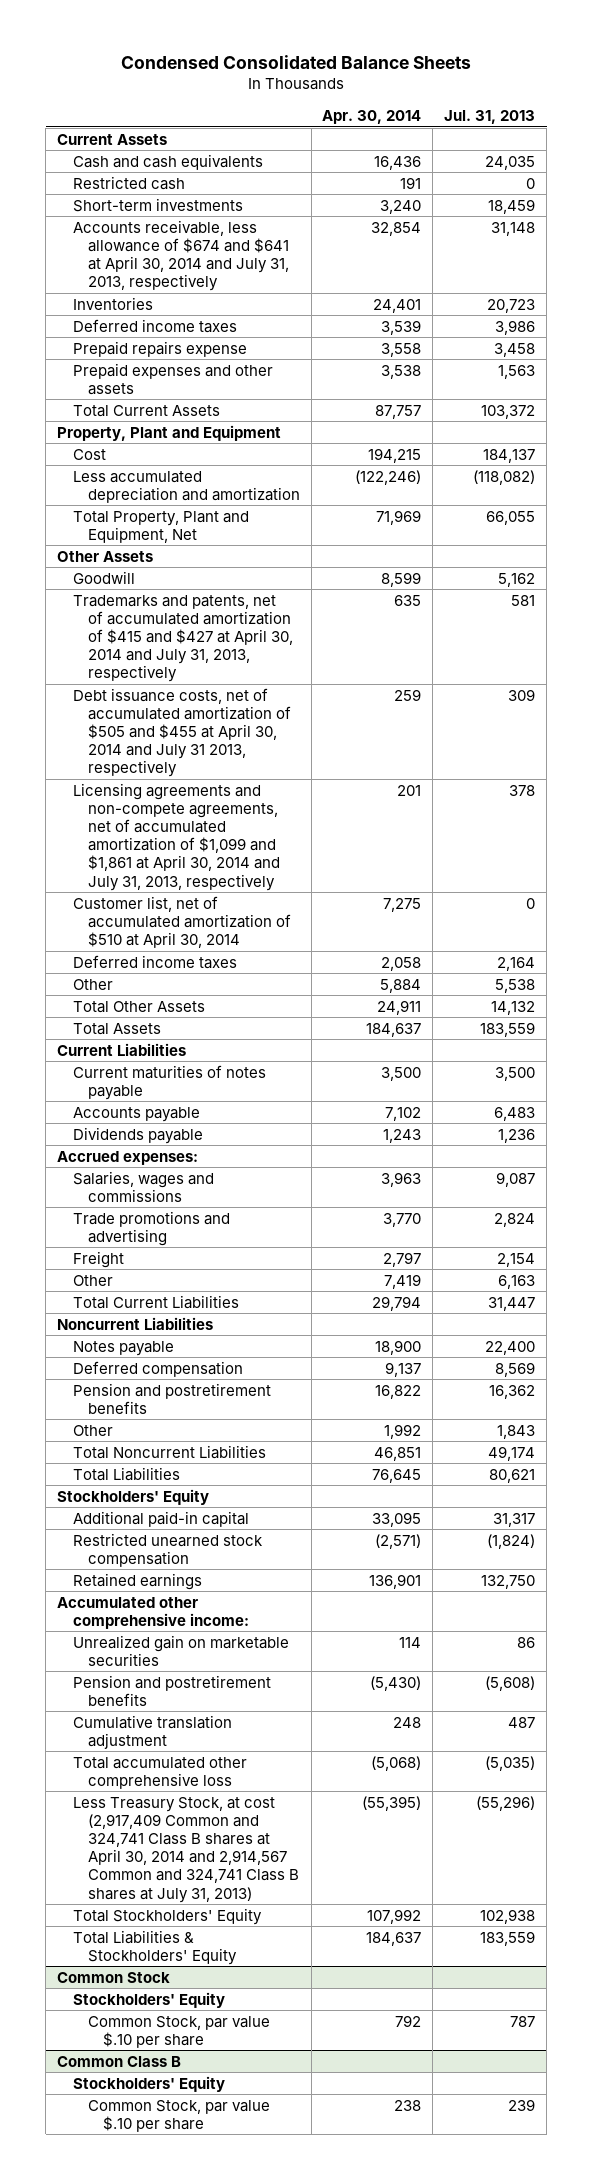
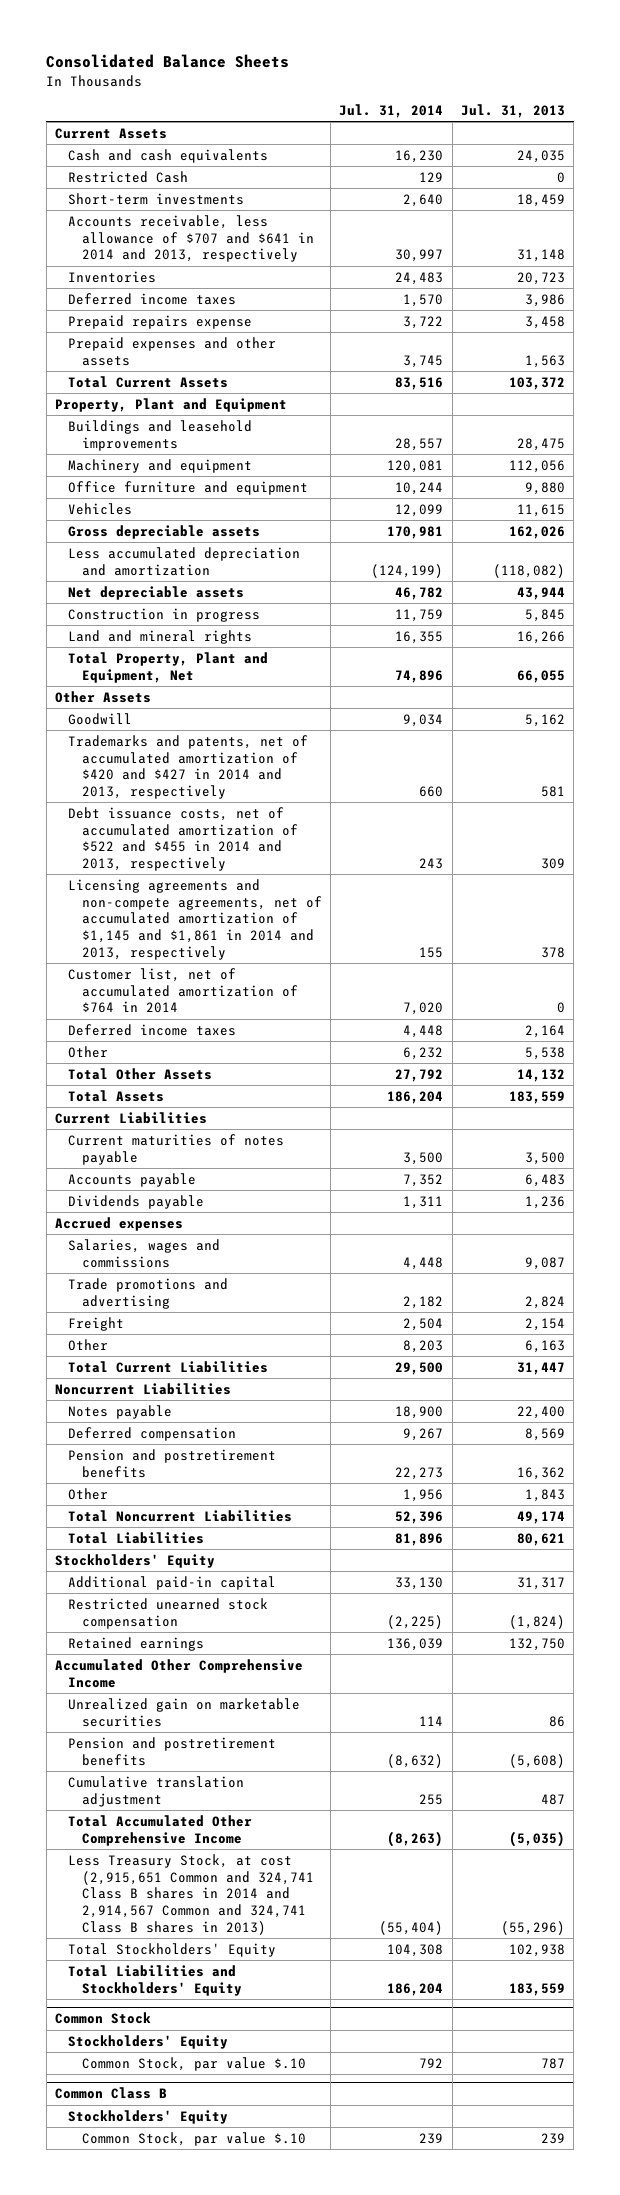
[121,55,472,70] Condensed Consolidated Balance Sheets -> [46,54,290,69] Consolidated Balance Sheets
[322,110,422,125] Apr. 30, 2014 -> none
none -> [339,103,444,118] Jul. 31, 2014
[72,175,185,190] Restricted cash -> [68,170,189,183] Restricted Cash
[72,219,289,292] Accounts receivable, less allowance of $674 and $641 at April 30, 2014 and July 31, 2013, respectively -> [68,214,314,263] Accounts receivable, less allowance of $707 and $641 in 2014 and 2013, respectively
[72,448,106,460] Cost -> none
none -> [68,419,253,451] Buildings and leasehold improvements
none -> [68,458,253,473] Machinery and equipment
none -> [68,480,309,495] Office furniture and equipment
none -> [68,502,133,515] Vehicles
none -> [68,524,261,539] Gross depreciable assets
none -> [68,585,245,600] Net depreciable assets
none -> [68,607,261,622] Construction in progress
none -> [68,629,253,644] Land and mineral rights
[72,594,293,683] Trademarks and patents, net of accumulated amortization of $415 and $427 at April 30, 2014 and July 31, 2013, respectively -> [68,734,309,799] Trademarks and patents, net of accumulated amortization of $420 and $427 in 2014 and 2013, respectively
[72,687,291,778] Debt issuance costs, net of accumulated amortization of $505 and $455 at April 30, 2014 and July 31 2013, respectively -> [68,806,298,871] Debt issuance costs, net of accumulated amortization of $522 and $455 in 2014 and 2013, respectively
[72,782,280,891] Licensing agreements and non-compete agreements, net of accumulated amortization of $1,099 and $1,861 at April 30, 2014 and July 31, 2013, respectively -> [68,878,322,960] Licensing agreements and non-compete agreements, net of accumulated amortization of $1,145 and $1,861 in 2014 and 2013, respectively
[72,895,291,948] Customer list, net of accumulated amortization of $510 at April 30, 2014 -> [68,967,298,1014] Customer list, net of accumulated amortization of $764 in 2014
[57,1150,199,1165] Accrued expenses: -> [55,1216,184,1231] Accrued expenses
[57,1596,249,1629] Accumulated other comprehensive income: -> [55,1658,304,1688] Accumulated Other Comprehensive Income
[72,1756,247,1789] Total accumulated other comprehensive loss -> [68,1814,253,1846] Total Accumulated Other Comprehensive Income
[72,1796,299,1903] Less Treasury Stock, at cost (2,917,409 Common and 324,741 Class B shares at April 30, 2014 and 2,914,567 Common and 324,741 Class B shares at July 31, 2013) -> [68,1853,314,1935] Less Treasury Stock, at cost (2,915,651 Common and 324,741 Class B shares in 2014 and 2,914,567 Common and 324,741 Class B shares in 2013)
[72,1929,237,1965] Total Liabilities & Stockholders' Equity -> [68,1964,242,1996] Total Liabilities and Stockholders' Equity
[87,2015,270,2048] Common Stock, par value $.10 per share -> [81,2056,306,2071] Common Stock, par value $.10
[87,2099,270,2132] Common Stock, par value $.10 per share -> [81,2131,306,2146] Common Stock, par value $.10

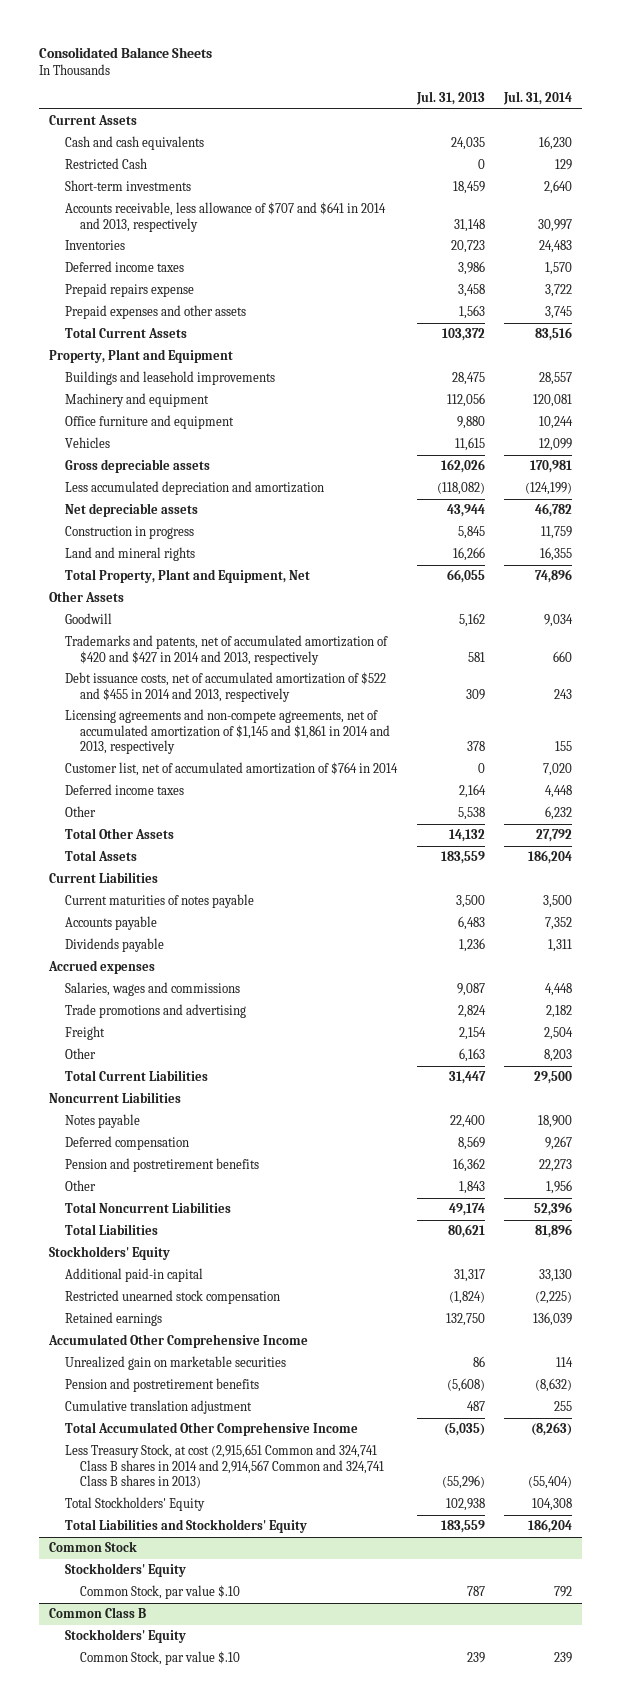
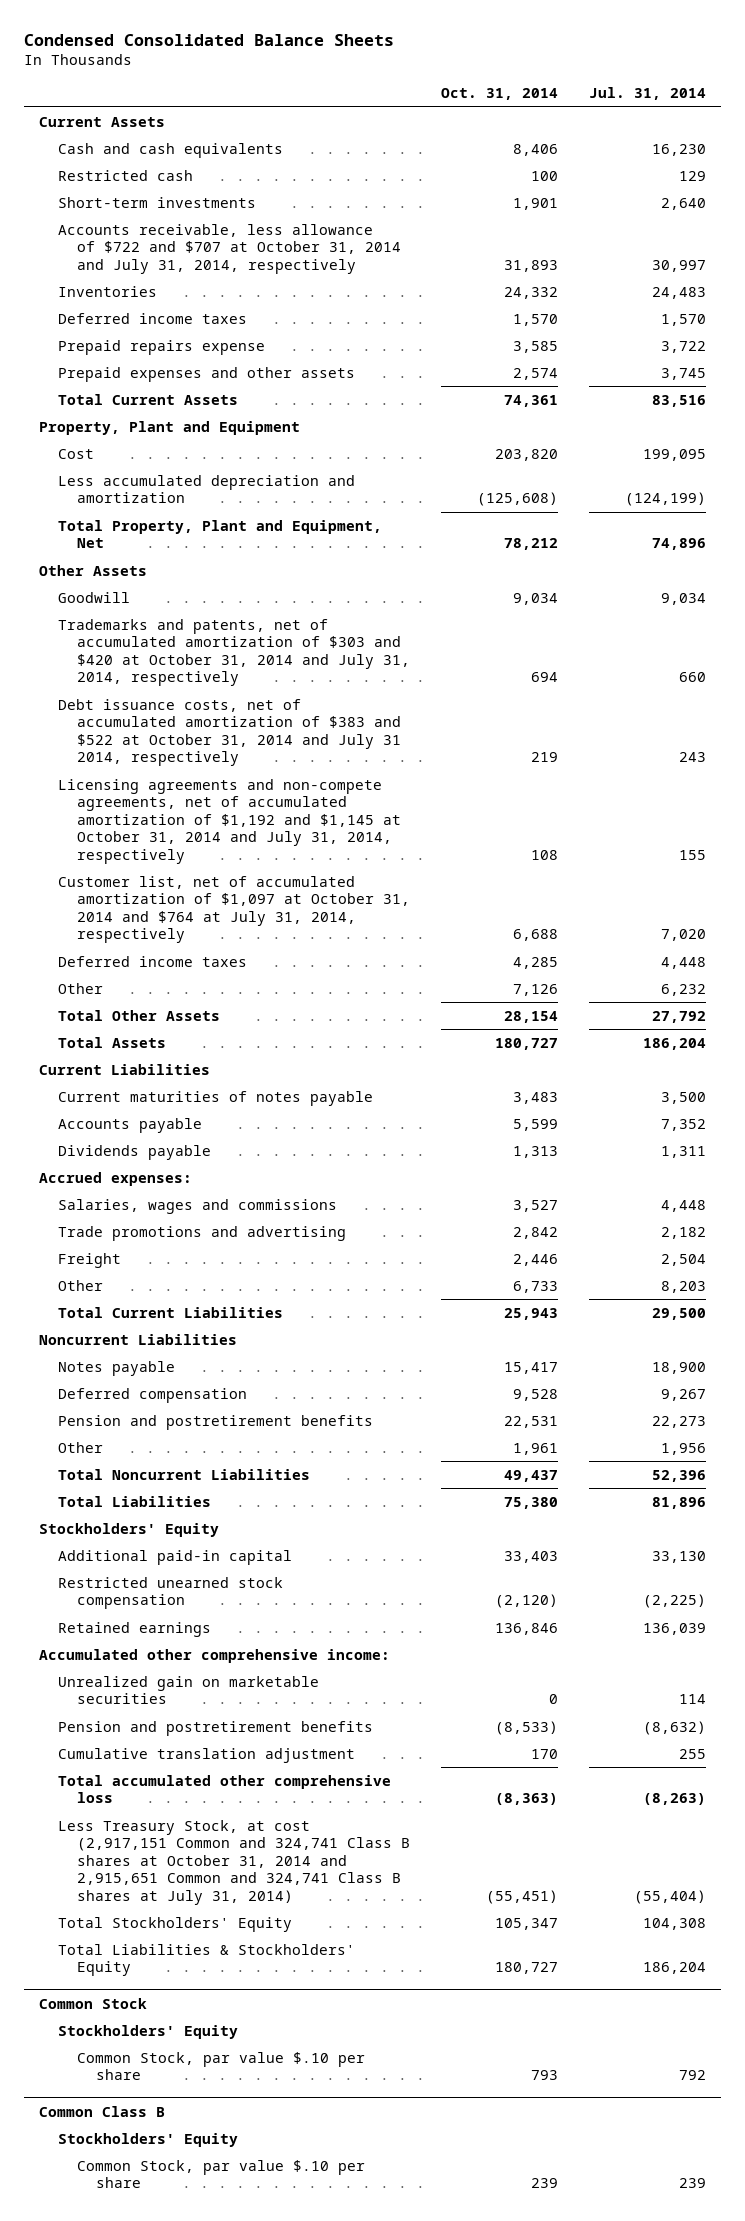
[39,47,213,59] Consolidated Balance Sheets -> [23,33,394,46] Condensed Consolidated Balance Sheets
[415,91,485,106] Jul. 31, 2013 -> none
none -> [440,88,558,101] Oct. 31, 2014
[64,157,147,169] Restricted Cash -> [58,169,194,181] Restricted cash
[64,201,386,232] Accounts receivable, less allowance of $707 and $641 in 2014 and 2013, respectively -> [58,223,401,274] Accounts receivable, less allowance of $722 and $707 at October 31, 2014 and July 31, 2014, respectively
[64,370,275,385] Buildings and leasehold improvements -> none
[64,392,209,407] Machinery and equipment -> none
[64,414,234,429] Office furniture and equipment -> none
[64,436,110,448] Vehicles -> none
[64,458,210,473] Gross depreciable assets -> none
none -> [58,448,95,459] Cost
[64,502,198,517] Net depreciable assets -> none
[64,525,194,539] Construction in progress -> none
[64,546,195,561] Land and mineral rights -> none
[64,634,388,665] Trademarks and patents, net of accumulated amortization of $420 and $427 in 2014 and 2013, respectively -> [58,618,410,687] Trademarks and patents, net of accumulated amortization of $303 and $420 at October 31, 2014 and July 31, 2014, respectively
[64,671,386,702] Debt issuance costs, net of accumulated amortization of $522 and $455 in 2014 and 2013, respectively -> [58,698,401,767] Debt issuance costs, net of accumulated amortization of $383 and $522 at October 31, 2014 and July 31 2014, respectively
[64,708,391,755] Licensing agreements and non-compete agreements, net of accumulated amortization of $1,145 and $1,861 in 2014 and 2013, respectively -> [58,778,401,864] Licensing agreements and non-compete agreements, net of accumulated amortization of $1,192 and $1,145 at October 31, 2014 and July 31, 2014, respectively
[64,761,398,776] Customer list, net of accumulated amortization of $764 in 2014 -> [58,875,410,944] Customer list, net of accumulated amortization of $1,097 at October 31, 2014 and $764 at July 31, 2014, respectively
[48,959,156,974] Accrued expenses -> [39,1171,193,1186] Accrued expenses:
[48,1333,309,1348] Accumulated Other Comprehensive Income -> [39,1648,391,1663] Accumulated other comprehensive income:
[64,1421,358,1436] Total Accumulated Other Comprehensive Income -> [58,1774,392,1804] Total accumulated other comprehensive loss
[64,1443,385,1489] Less Treasury Stock, at cost (2,915,651 Common and 324,741 Class B shares in 2014 and 2,914,567 Common and 324,741 Class B shares in 2013) -> [58,1819,410,1905] Less Treasury Stock, at cost (2,917,151 Common and 324,741 Class B shares at October 31, 2014 and 2,915,651 Common and 324,741 Class B shares at July 31, 2014)
[64,1518,307,1533] Total Liabilities and Stockholders' Equity -> [58,1943,356,1977] Total Liabilities & Stockholders' Equity
[80,1584,241,1599] Common Stock, par value $.10 -> [76,2051,365,2081] Common Stock, par value $.10 per share
[80,1650,241,1665] Common Stock, par value $.10 -> [76,2159,365,2189] Common Stock, par value $.10 per share

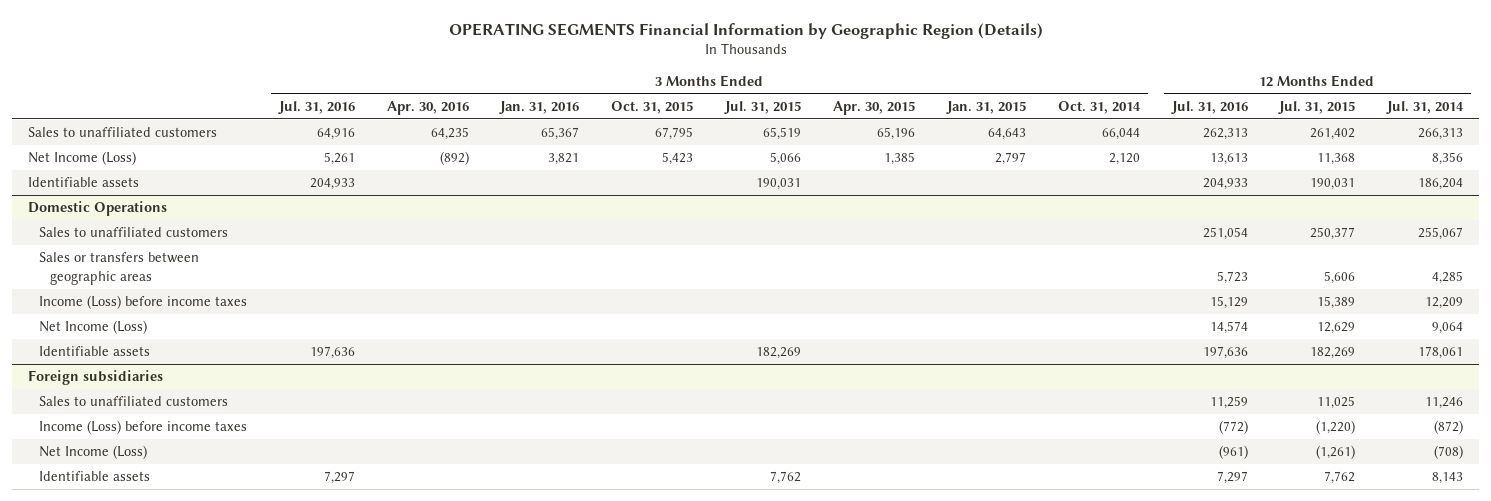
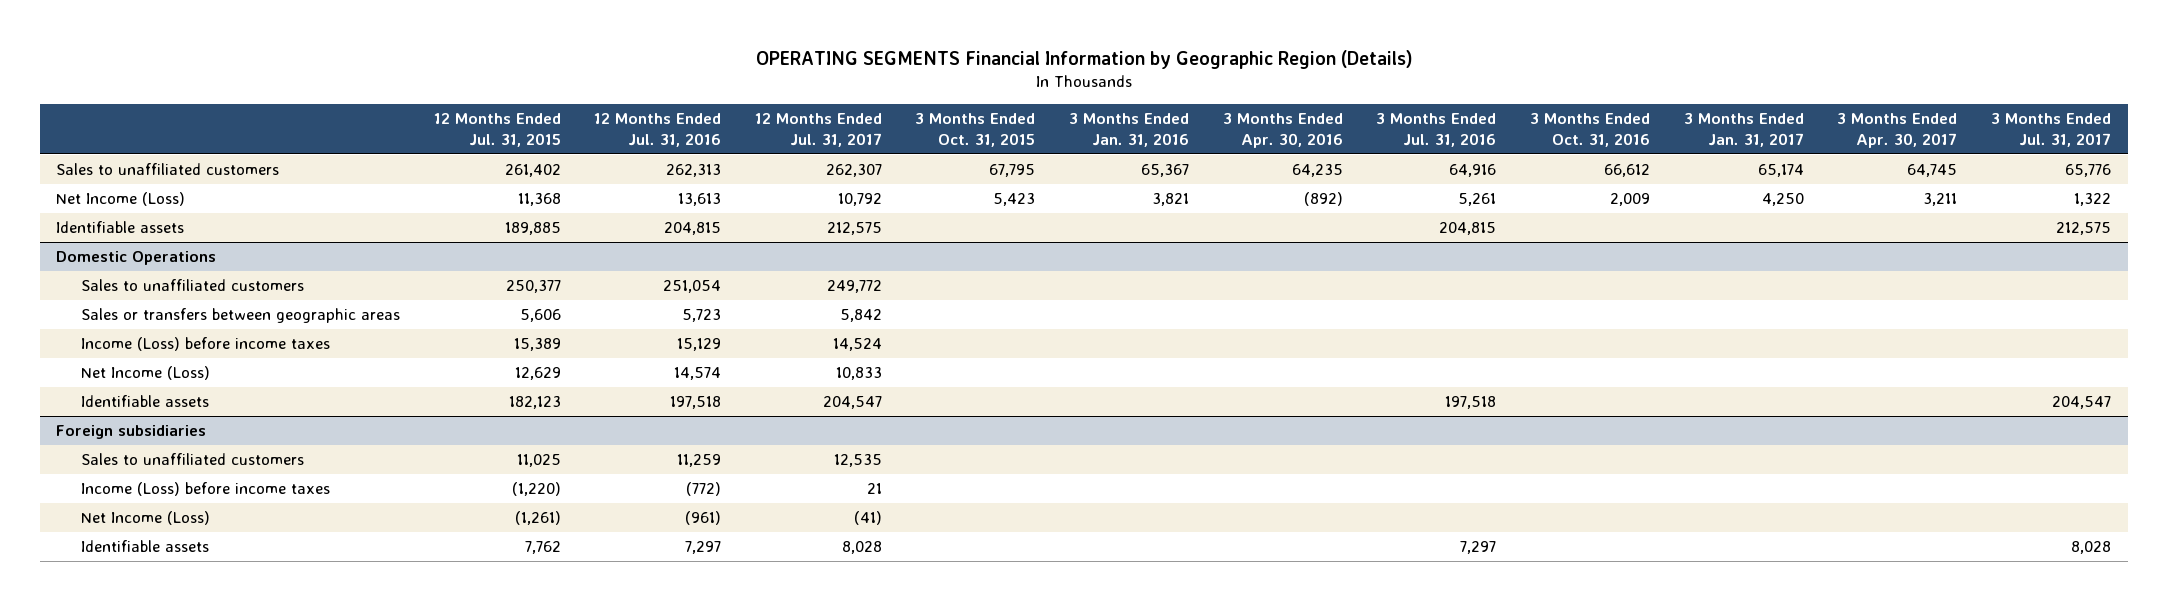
[724,101,802,115] Jul. 31, 2015 -> none
[833,101,916,116] Apr. 30, 2015 -> none
[945,101,1026,115] Jan. 31, 2015 -> none
[1057,101,1141,115] Oct. 31, 2014 -> none
[1386,101,1465,115] Jul. 31, 2014 -> none
none -> [754,112,882,147] 12 Months Ended Jul. 31, 2017
none -> [1530,112,1651,147] 3 Months Ended Oct. 31, 2016
none -> [1683,112,1804,147] 3 Months Ended Jan. 31, 2017
none -> [1837,112,1958,148] 3 Months Ended Apr. 30, 2017
none -> [1991,112,2112,147] 3 Months Ended Jul. 31, 2017
[309,178,355,191] 204,933 -> [1439,221,1497,235] 204,815
[1202,178,1248,191] 204,933 -> [664,221,722,235] 204,815
[1310,178,1356,191] 190,031 -> [504,221,561,235] 189,885
[309,346,355,360] 197,636 -> [1445,395,1497,409] 197,518
[1202,346,1248,360] 197,636 -> [670,395,722,409] 197,518
[1310,347,1356,360] 182,269 -> [508,395,561,409] 182,123

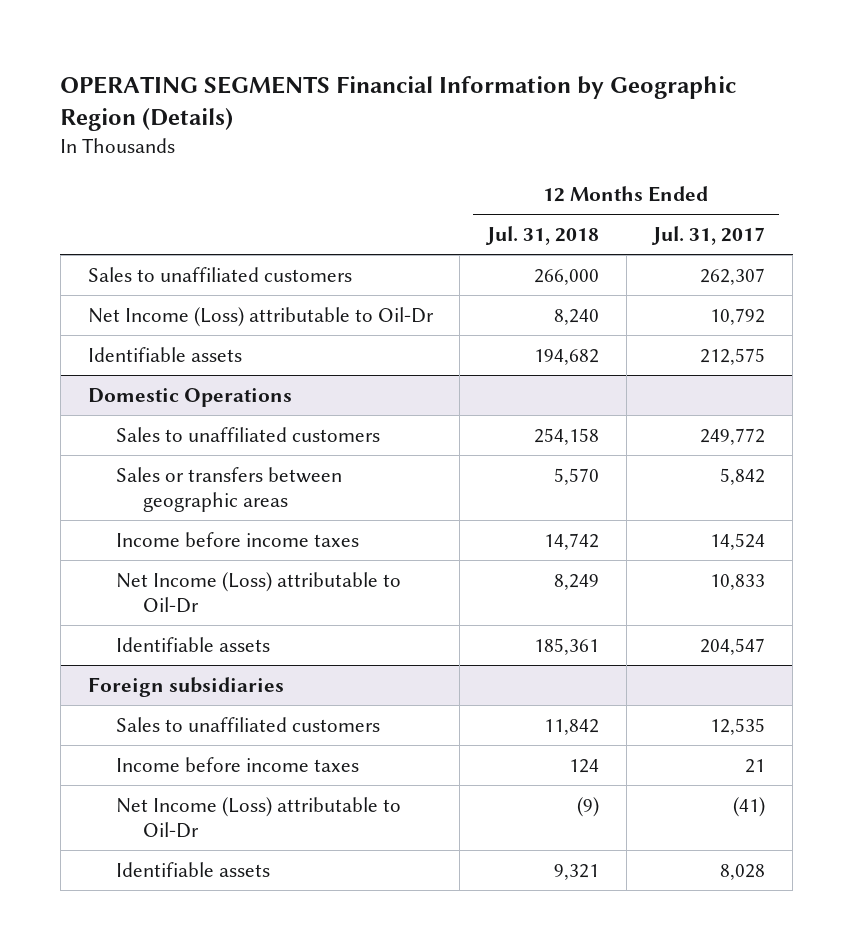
[433,112,561,147] 12 Months Ended Jul. 31, 2015 -> none
[594,112,722,147] 12 Months Ended Jul. 31, 2016 -> none
[915,112,1036,147] 3 Months Ended Oct. 31, 2015 -> none
[1069,112,1190,147] 3 Months Ended Jan. 31, 2016 -> none
[1222,112,1343,148] 3 Months Ended Apr. 30, 2016 -> none
[1376,112,1497,147] 3 Months Ended Jul. 31, 2016 -> none
[1530,112,1651,147] 3 Months Ended Oct. 31, 2016 -> none
[1683,112,1804,147] 3 Months Ended Jan. 31, 2017 -> none
[1837,112,1958,148] 3 Months Ended Apr. 30, 2017 -> none
[1991,112,2112,147] 3 Months Ended Jul. 31, 2017 -> none
none -> [484,226,599,246] Jul. 31, 2018
[56,191,186,206] Net Income (Loss) -> [87,306,434,327] Net Income (Loss) attributable to Oil-Dr
[80,336,330,351] Income (Loss) before income taxes -> [115,531,359,547] Income before income taxes
[80,365,210,380] Net Income (Loss) -> [115,571,401,613] Net Income (Loss) attributable to Oil-Dr
[80,510,210,525] Net Income (Loss) -> none
[80,481,330,496] Income (Loss) before income taxes -> [115,756,359,772] Income before income taxes
none -> [115,796,401,838] Net Income (Loss) attributable to Oil-Dr

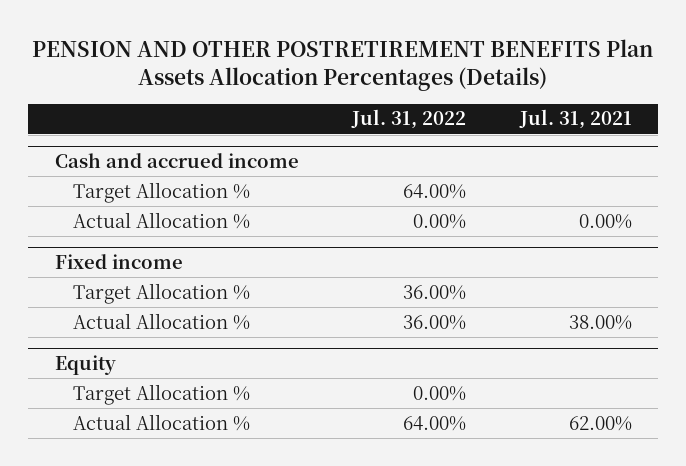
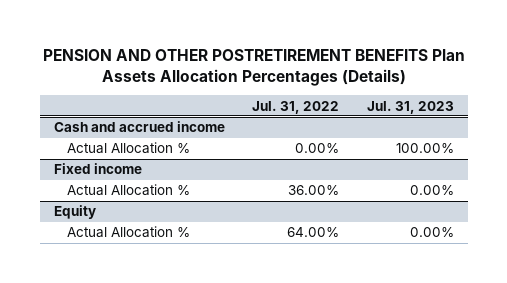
[518,109,632,130] Jul. 31, 2021 -> none
none -> [366,100,454,114] Jul. 31, 2023
[73,181,251,203] Target Allocation % -> none
[73,282,251,304] Target Allocation % -> none
[73,383,251,405] Target Allocation % -> none

